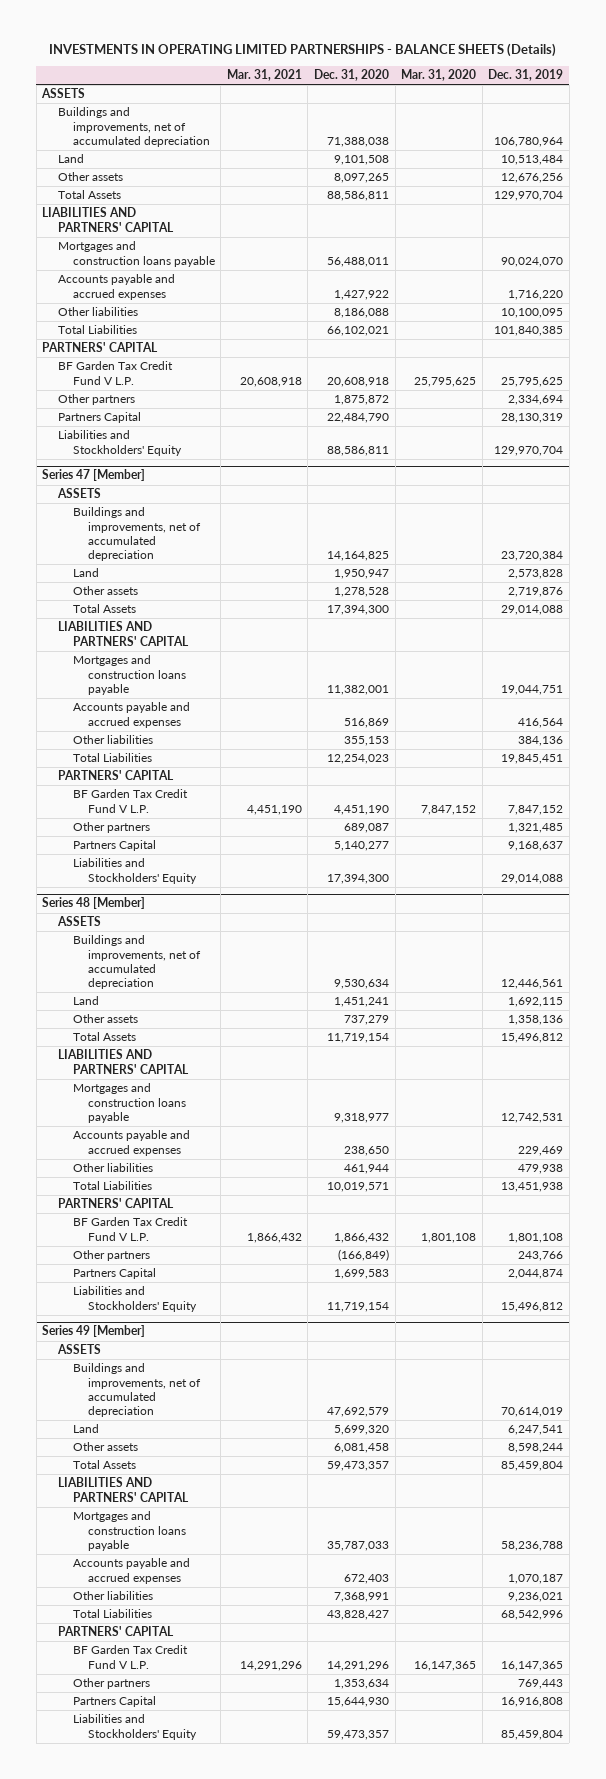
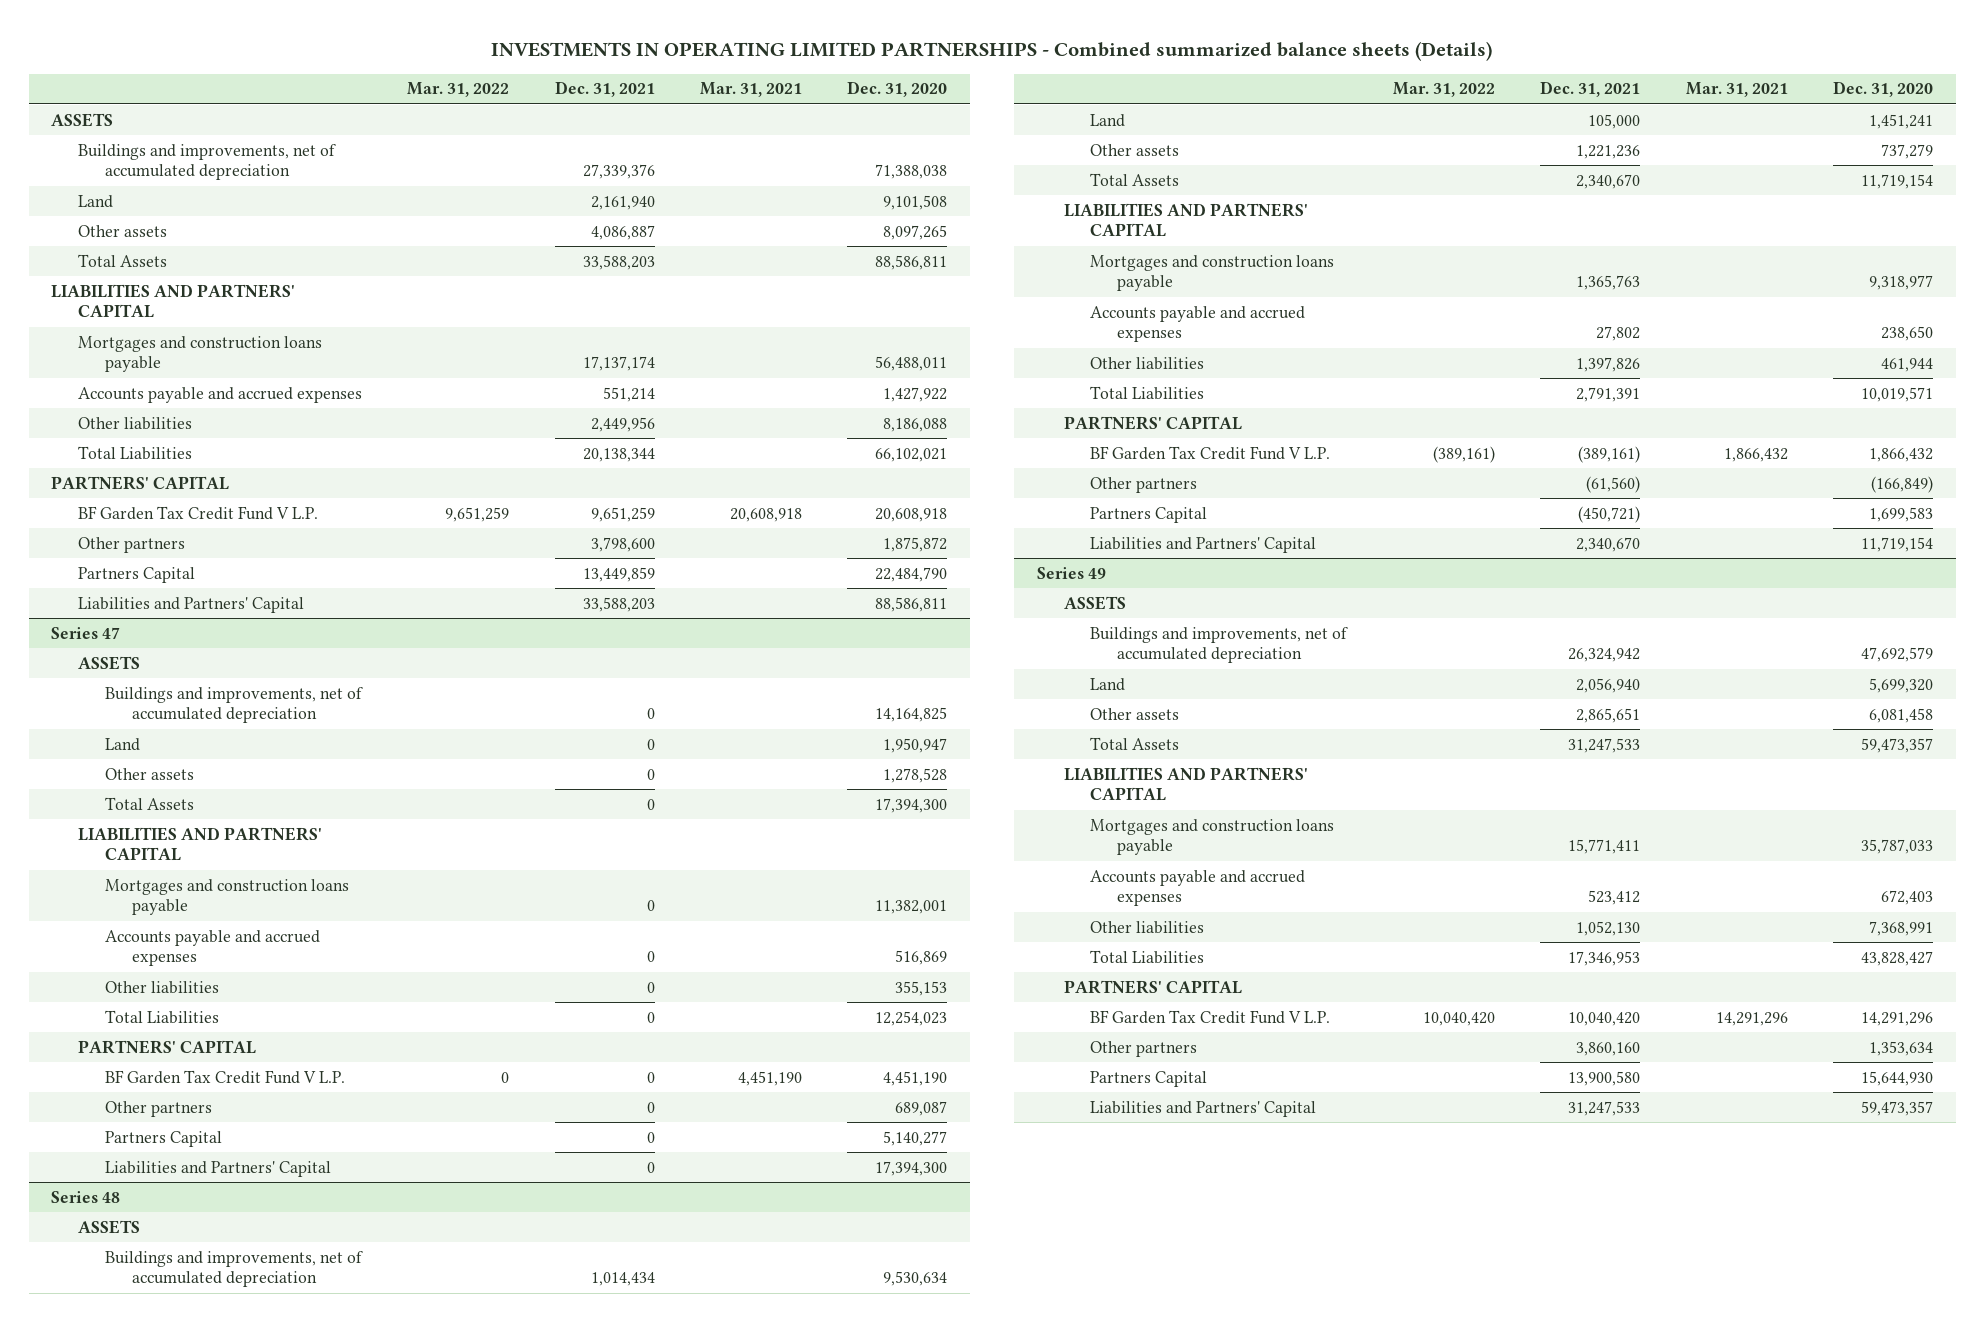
[48,43,556,58] INVESTMENTS IN OPERATING LIMITED PARTNERSHIPS - BALANCE SHEETS (Details) -> [491,40,1493,61] INVESTMENTS IN OPERATING LIMITED PARTNERSHIPS - Combined summarized balance sheets (Details)
[401,68,477,81] Mar. 31, 2020 -> none
[488,68,564,81] Dec. 31, 2019 -> none
none -> [407,82,510,98] Mar. 31, 2022
none -> [554,81,655,98] Dec. 31, 2021
[57,430,182,456] Liabilities and Stockholders' Equity -> [78,596,305,613] Liabilities and Partners' Capital
[42,469,146,482] Series 47 [Member] -> [51,626,121,639] Series 47
[72,858,197,884] Liabilities and Stockholders' Equity -> [104,1160,331,1177] Liabilities and Partners' Capital
[42,897,146,910] Series 48 [Member] -> [51,1190,121,1203] Series 48
[72,1286,197,1312] Liabilities and Stockholders' Equity -> [1090,536,1317,553] Liabilities and Partners' Capital
[42,1325,146,1338] Series 49 [Member] -> [1036,566,1106,579] Series 49
[72,1714,197,1740] Liabilities and Stockholders' Equity -> [1090,1100,1317,1117] Liabilities and Partners' Capital

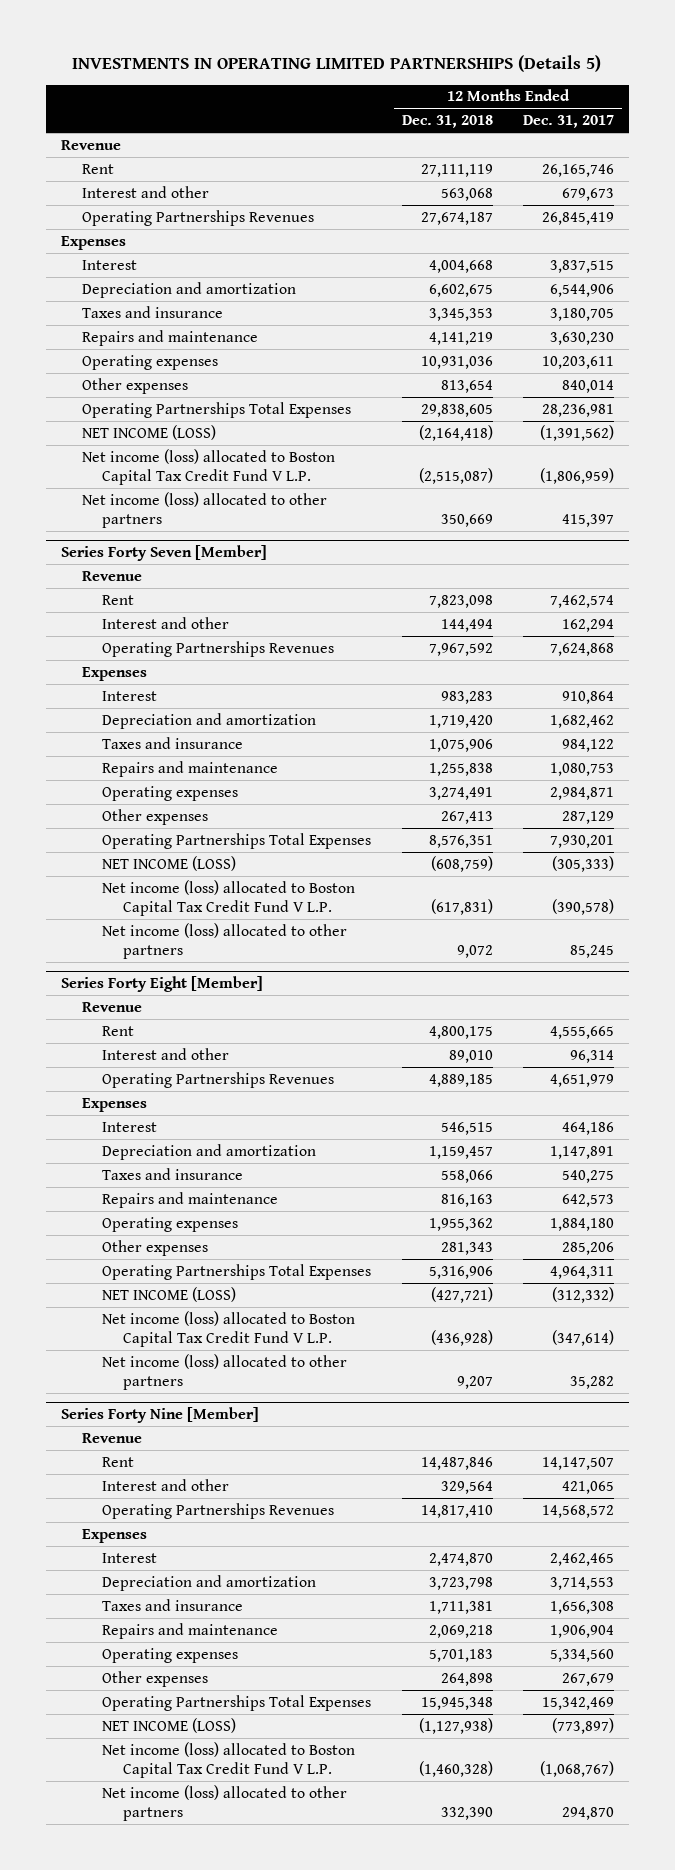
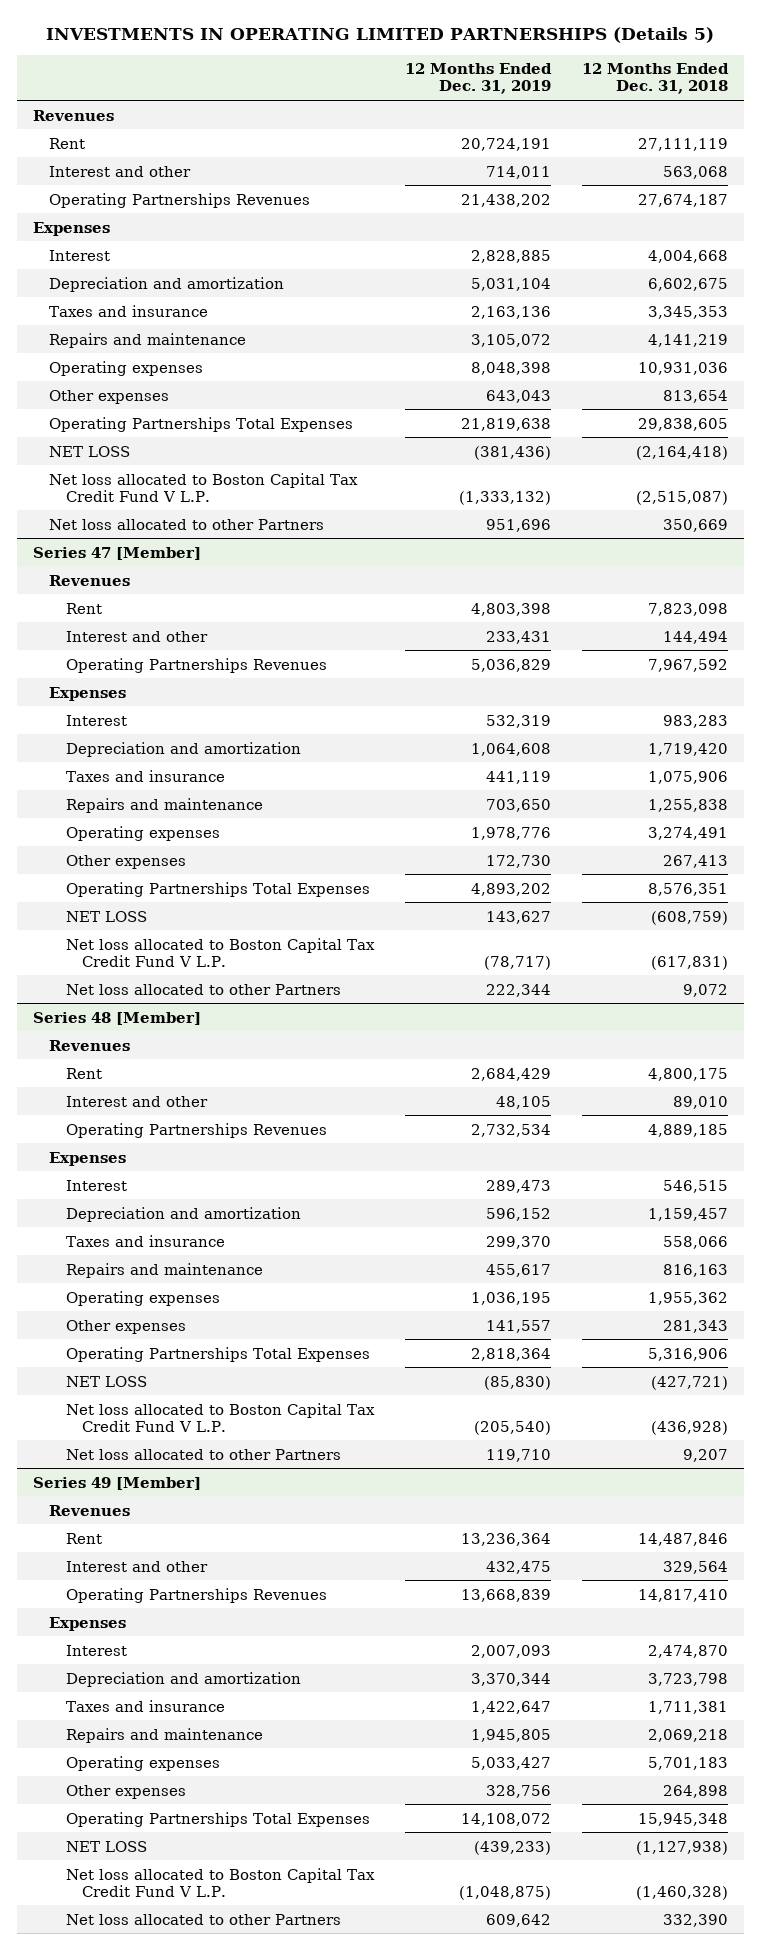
[522,114,614,128] Dec. 31, 2017 -> none
none -> [404,63,552,95] 12 Months Ended Dec. 31, 2019
[60,139,121,150] Revenue -> [32,109,114,121] Revenues
[60,545,267,562] Series Forty Seven [Member] -> none
[81,424,216,440] NET INCOME (LOSS) -> [49,445,131,457] NET LOSS
[81,448,335,485] Net income (loss) allocated to Boston Capital Tax Credit Fund V L.P. -> [49,472,359,502] Net loss allocated to Boston Capital Tax Credit Fund V L.P.
[81,491,327,528] Net income (loss) allocated to other partners -> [49,518,325,530] Net loss allocated to other Partners
none -> [32,546,201,560] Series 47 [Member]
[81,570,142,581] Revenue -> [49,574,131,586] Revenues
[60,976,263,993] Series Forty Eight [Member] -> none
[102,855,237,871] NET INCOME (LOSS) -> [65,910,147,922] NET LOSS
[102,879,356,916] Net income (loss) allocated to Boston Capital Tax Credit Fund V L.P. -> [65,937,375,967] Net loss allocated to Boston Capital Tax Credit Fund V L.P.
[102,922,348,959] Net income (loss) allocated to other partners -> [65,983,341,995] Net loss allocated to other Partners
none -> [32,1011,201,1025] Series 48 [Member]
[81,1001,142,1012] Revenue -> [49,1039,131,1051] Revenues
[60,1407,259,1424] Series Forty Nine [Member] -> none
[102,1286,237,1302] NET INCOME (LOSS) -> [65,1375,147,1387] NET LOSS
[102,1310,356,1347] Net income (loss) allocated to Boston Capital Tax Credit Fund V L.P. -> [65,1402,375,1432] Net loss allocated to Boston Capital Tax Credit Fund V L.P.
[102,1353,348,1390] Net income (loss) allocated to other partners -> [65,1448,341,1460] Net loss allocated to other Partners
none -> [32,1476,201,1490] Series 49 [Member]
[81,1432,142,1443] Revenue -> [49,1504,131,1516] Revenues
[102,1717,237,1733] NET INCOME (LOSS) -> [65,1840,147,1852] NET LOSS
[102,1741,356,1778] Net income (loss) allocated to Boston Capital Tax Credit Fund V L.P. -> [65,1867,375,1897] Net loss allocated to Boston Capital Tax Credit Fund V L.P.
[102,1784,348,1821] Net income (loss) allocated to other partners -> [65,1913,341,1925] Net loss allocated to other Partners

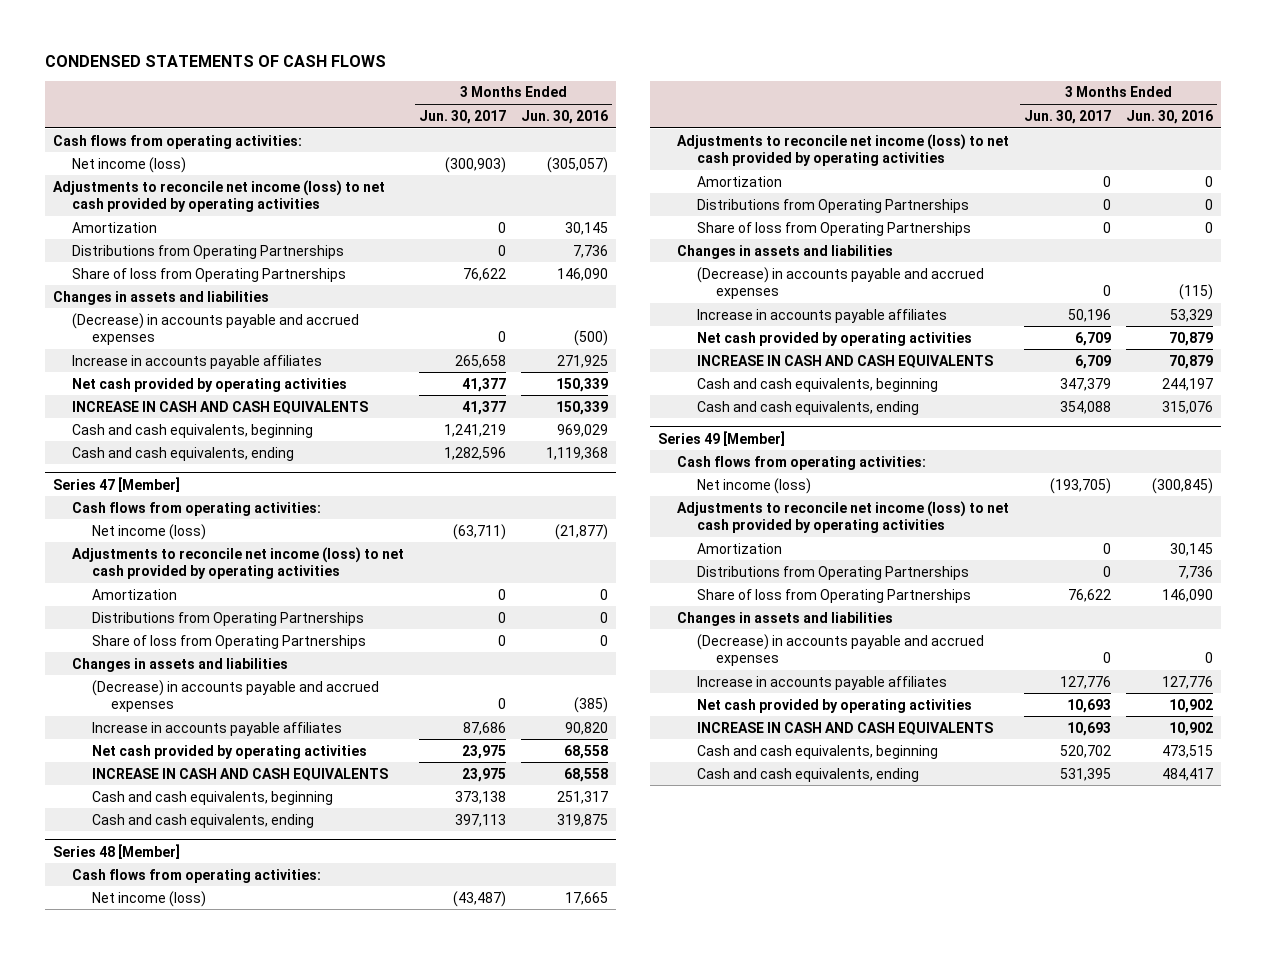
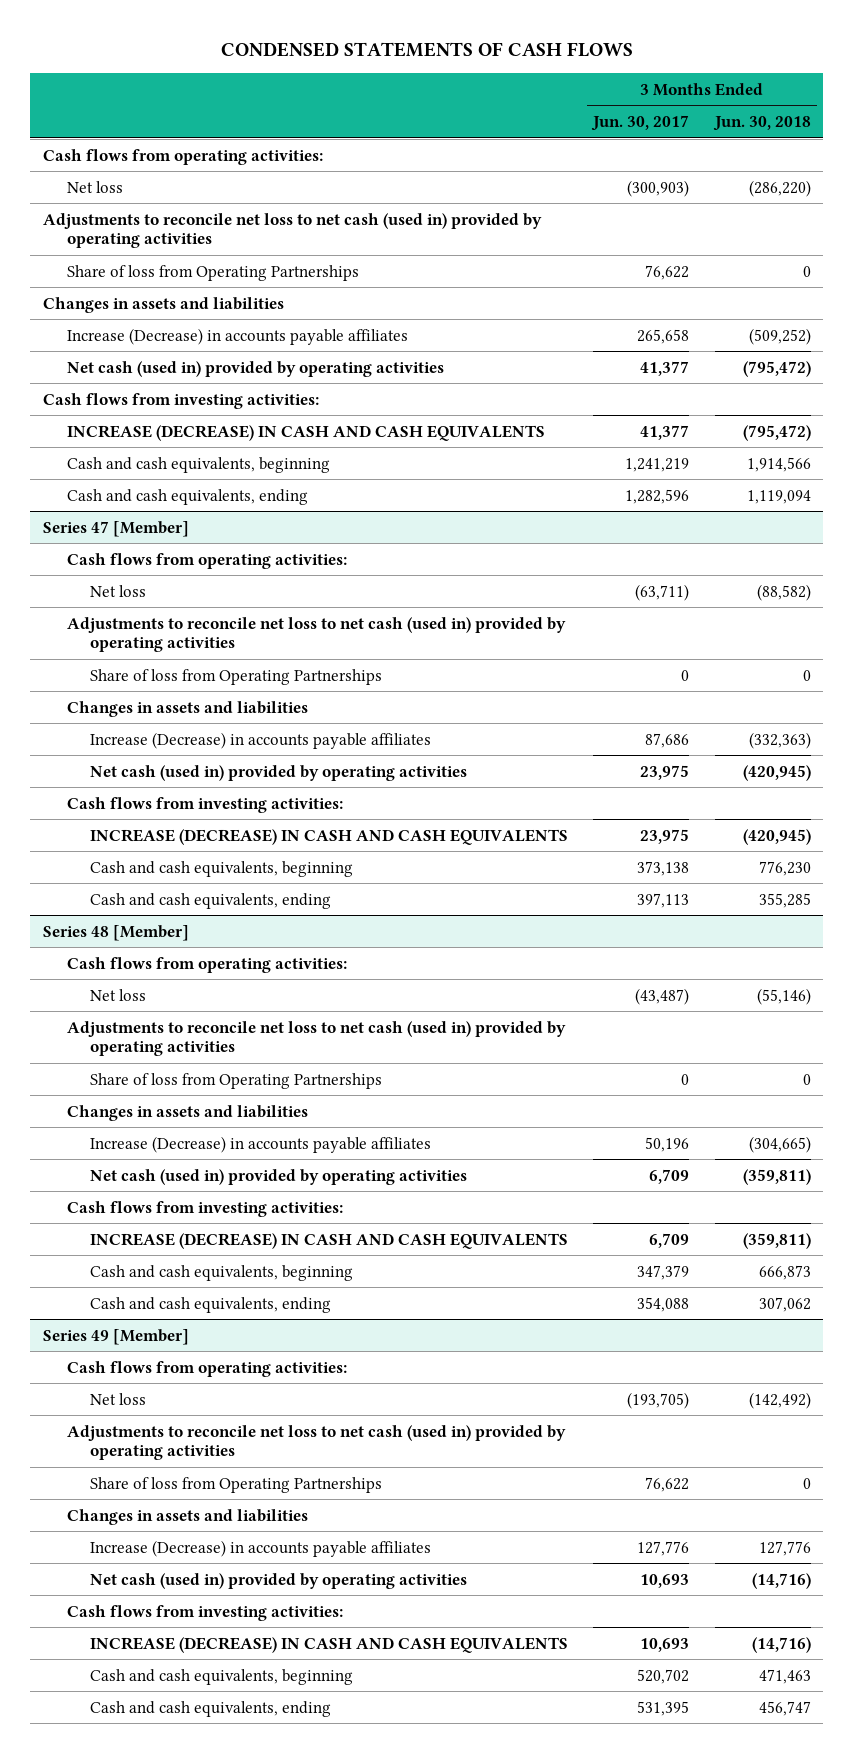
[521,109,609,124] Jun. 30, 2016 -> none
none -> [712,115,811,131] Jun. 30, 2018
[72,221,158,233] Amortization -> none
[72,244,345,259] Distributions from Operating Partnerships -> none
[72,156,187,173] Net income (loss) -> [66,180,123,193] Net loss
[52,179,385,213] Adjustments to reconcile net income (loss) to net cash provided by operating activities -> [42,212,542,249] Adjustments to reconcile net loss to net cash (used in) provided by operating activities
[72,354,323,369] Increase in accounts payable affiliates -> none
[72,312,360,346] (Decrease) in accounts payable and accrued expenses -> [66,327,408,345] Increase (Decrease) in accounts payable affiliates
[498,331,507,343] 0 -> [637,328,690,344] 265,658
[72,377,348,392] Net cash provided by operating activities -> [66,360,444,377] Net cash (used in) provided by operating activities
none -> [42,392,319,409] Cash flows from investing activities:
[72,400,369,414] INCREASE IN CASH AND CASH EQUIVALENTS -> [66,424,545,441] INCREASE (DECREASE) IN CASH AND CASH EQUIVALENTS
[91,588,177,600] Amortization -> none
[91,611,364,626] Distributions from Operating Partnerships -> none
[91,523,206,540] Net income (loss) -> [90,584,147,597] Net loss
[72,546,405,580] Adjustments to reconcile net income (loss) to net cash provided by operating activities -> [66,616,566,653] Adjustments to reconcile net loss to net cash (used in) provided by operating activities
[91,721,342,736] Increase in accounts payable affiliates -> none
[91,679,379,713] (Decrease) in accounts payable and accrued expenses -> [90,731,432,749] Increase (Decrease) in accounts payable affiliates
[498,698,507,710] 0 -> [645,732,690,748] 87,686
[91,744,367,759] Net cash provided by operating activities -> [90,764,468,781] Net cash (used in) provided by operating activities
none -> [66,796,343,813] Cash flows from investing activities:
[91,767,388,781] INCREASE IN CASH AND CASH EQUIVALENTS -> [90,828,569,845] INCREASE (DECREASE) IN CASH AND CASH EQUIVALENTS
[696,175,782,187] Amortization -> none
[696,198,969,213] Distributions from Operating Partnerships -> none
[91,890,206,907] Net income (loss) -> [90,988,147,1001] Net loss
[677,133,1010,167] Adjustments to reconcile net income (loss) to net cash provided by operating activities -> [66,1020,566,1057] Adjustments to reconcile net loss to net cash (used in) provided by operating activities
[696,308,947,323] Increase in accounts payable affiliates -> none
[696,266,984,300] (Decrease) in accounts payable and accrued expenses -> [90,1135,432,1153] Increase (Decrease) in accounts payable affiliates
[1103,285,1112,297] 0 -> [645,1136,690,1152] 50,196
[696,331,972,346] Net cash provided by operating activities -> [90,1168,468,1185] Net cash (used in) provided by operating activities
none -> [66,1200,343,1217] Cash flows from investing activities:
[696,354,993,368] INCREASE IN CASH AND CASH EQUIVALENTS -> [90,1232,569,1249] INCREASE (DECREASE) IN CASH AND CASH EQUIVALENTS
[696,542,782,554] Amortization -> none
[696,565,969,580] Distributions from Operating Partnerships -> none
[696,477,811,494] Net income (loss) -> [90,1392,147,1405] Net loss
[677,500,1010,534] Adjustments to reconcile net income (loss) to net cash provided by operating activities -> [66,1424,566,1461] Adjustments to reconcile net loss to net cash (used in) provided by operating activities
[696,675,947,690] Increase in accounts payable affiliates -> none
[696,633,984,667] (Decrease) in accounts payable and accrued expenses -> [90,1539,432,1557] Increase (Decrease) in accounts payable affiliates
[1103,652,1112,664] 0 -> [637,1540,690,1556] 127,776
[696,698,972,713] Net cash provided by operating activities -> [90,1572,468,1589] Net cash (used in) provided by operating activities
none -> [66,1604,343,1621] Cash flows from investing activities:
[696,721,993,735] INCREASE IN CASH AND CASH EQUIVALENTS -> [90,1636,569,1653] INCREASE (DECREASE) IN CASH AND CASH EQUIVALENTS

